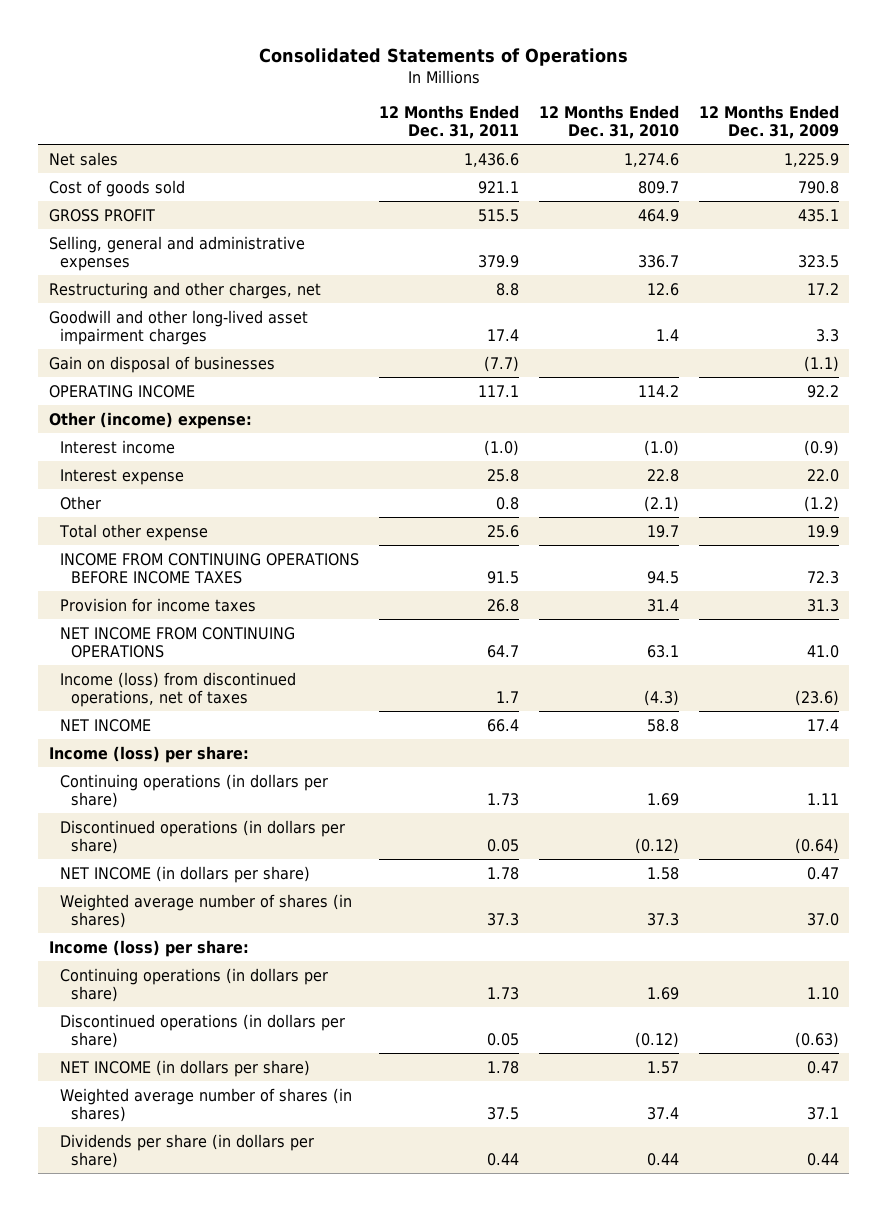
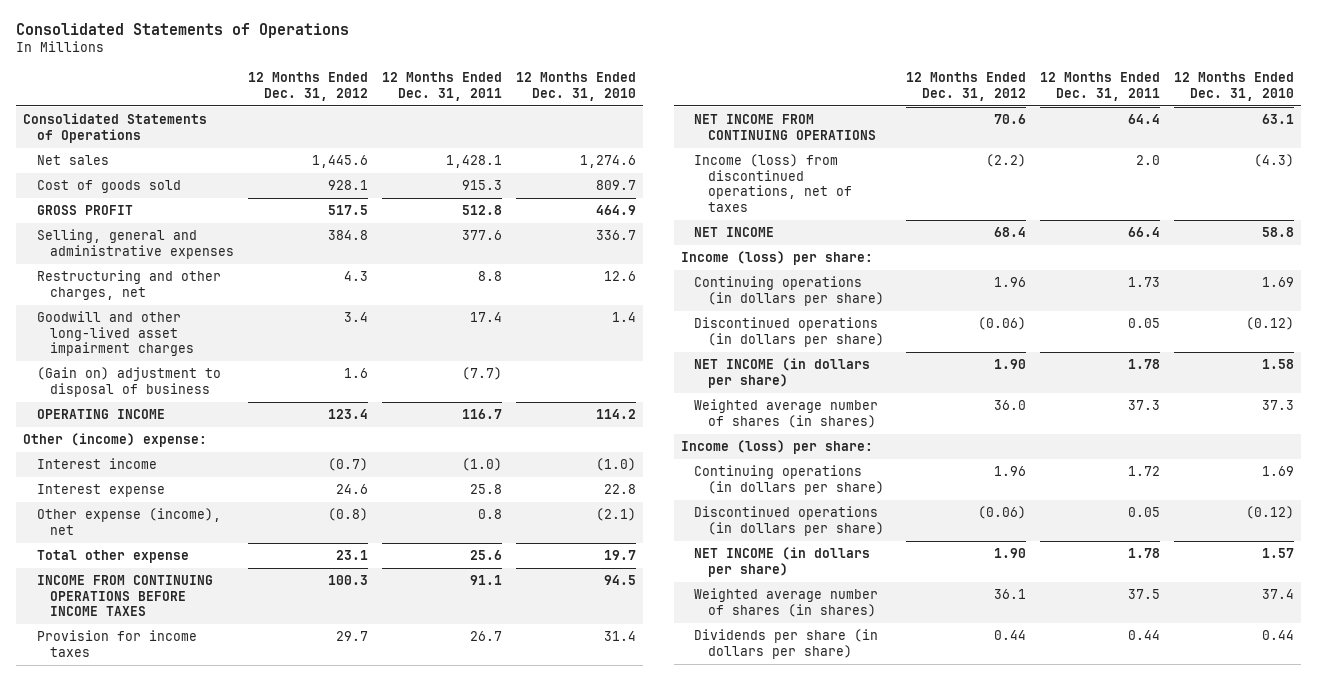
[699,104,840,139] 12 Months Ended Dec. 31, 2009 -> none
none -> [247,72,368,101] 12 Months Ended Dec. 31, 2012
none -> [22,113,207,143] Consolidated Statements of Operations
[464,152,520,167] 1,436.6 -> [445,155,502,169] 1,428.1
[478,180,520,194] 921.1 -> [461,180,502,191] 915.3
[478,208,520,222] 515.5 -> [461,205,502,216] 512.8
[478,254,520,268] 379.9 -> [461,230,502,241] 377.6
[48,355,275,373] Gain on disposal of businesses -> [36,367,221,397] (Gain on) adjustment to disposal of business
[478,384,520,397] 117.1 -> [461,409,502,420] 116.7
[60,495,102,510] Other -> [36,508,221,535] Other expense (income), net
[487,570,520,584] 91.5 -> [469,575,502,586] 91.1
[487,598,520,612] 26.8 -> [469,631,502,642] 26.7
[487,644,520,658] 64.7 -> [1127,114,1160,125] 64.4
[496,690,520,703] 1.7 -> [1135,155,1160,166] 2.0
[487,986,520,1000] 1.73 -> [1127,466,1160,477] 1.72

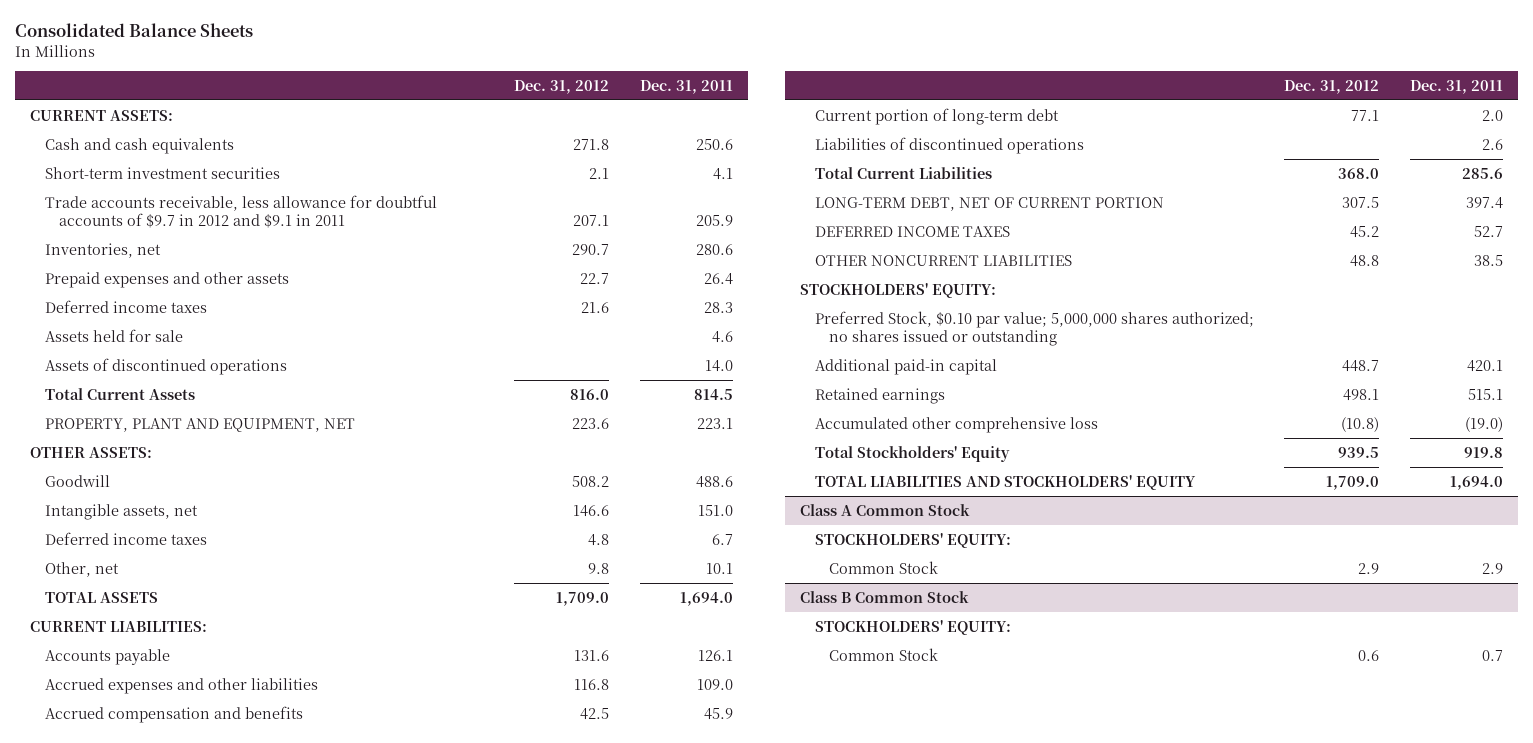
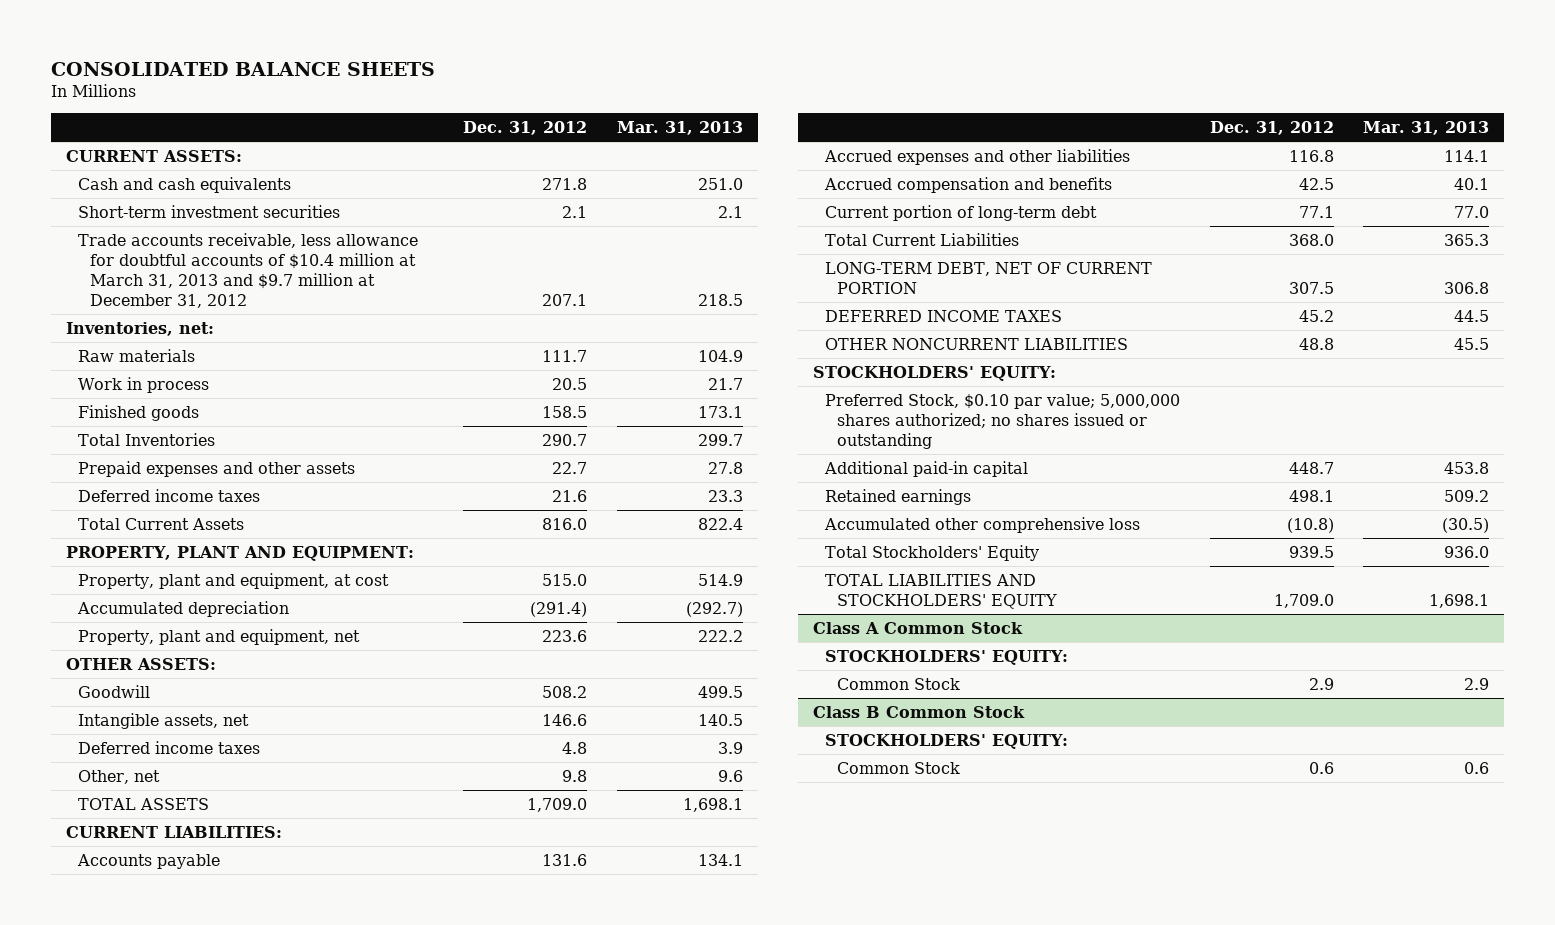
[14,23,253,38] Consolidated Balance Sheets -> [50,61,435,76] CONSOLIDATED BALANCE SHEETS
[640,79,734,94] Dec. 31, 2011 -> none
none -> [616,121,743,136] Mar. 31, 2013
[44,194,437,228] Trade accounts receivable, less allowance for doubtful accounts of $9.7 in 2012 and $9.1 in 2011 -> [77,232,418,309] Trade accounts receivable, less allowance for doubtful accounts of $10.4 million at March 31, 2013 and $9.7 million at December 31, 2012
none -> [65,321,214,336] Inventories, net:
none -> [77,348,195,362] Raw materials
none -> [77,376,209,393] Work in process
none -> [77,404,199,421] Finished goods
[44,242,161,258] Inventories, net -> [77,432,215,446] Total Inventories
[44,328,183,342] Assets held for sale -> none
[44,357,287,375] Assets of discontinued operations -> none
none -> [65,545,414,561] PROPERTY, PLANT AND EQUIPMENT:
none -> [77,572,389,589] Property, plant and equipment, at cost
none -> [76,600,289,617] Accumulated depreciation
[44,417,355,432] PROPERTY, PLANT AND EQUIPMENT, NET -> [77,628,360,645] Property, plant and equipment, net
[814,136,1084,154] Liabilities of discontinued operations -> none

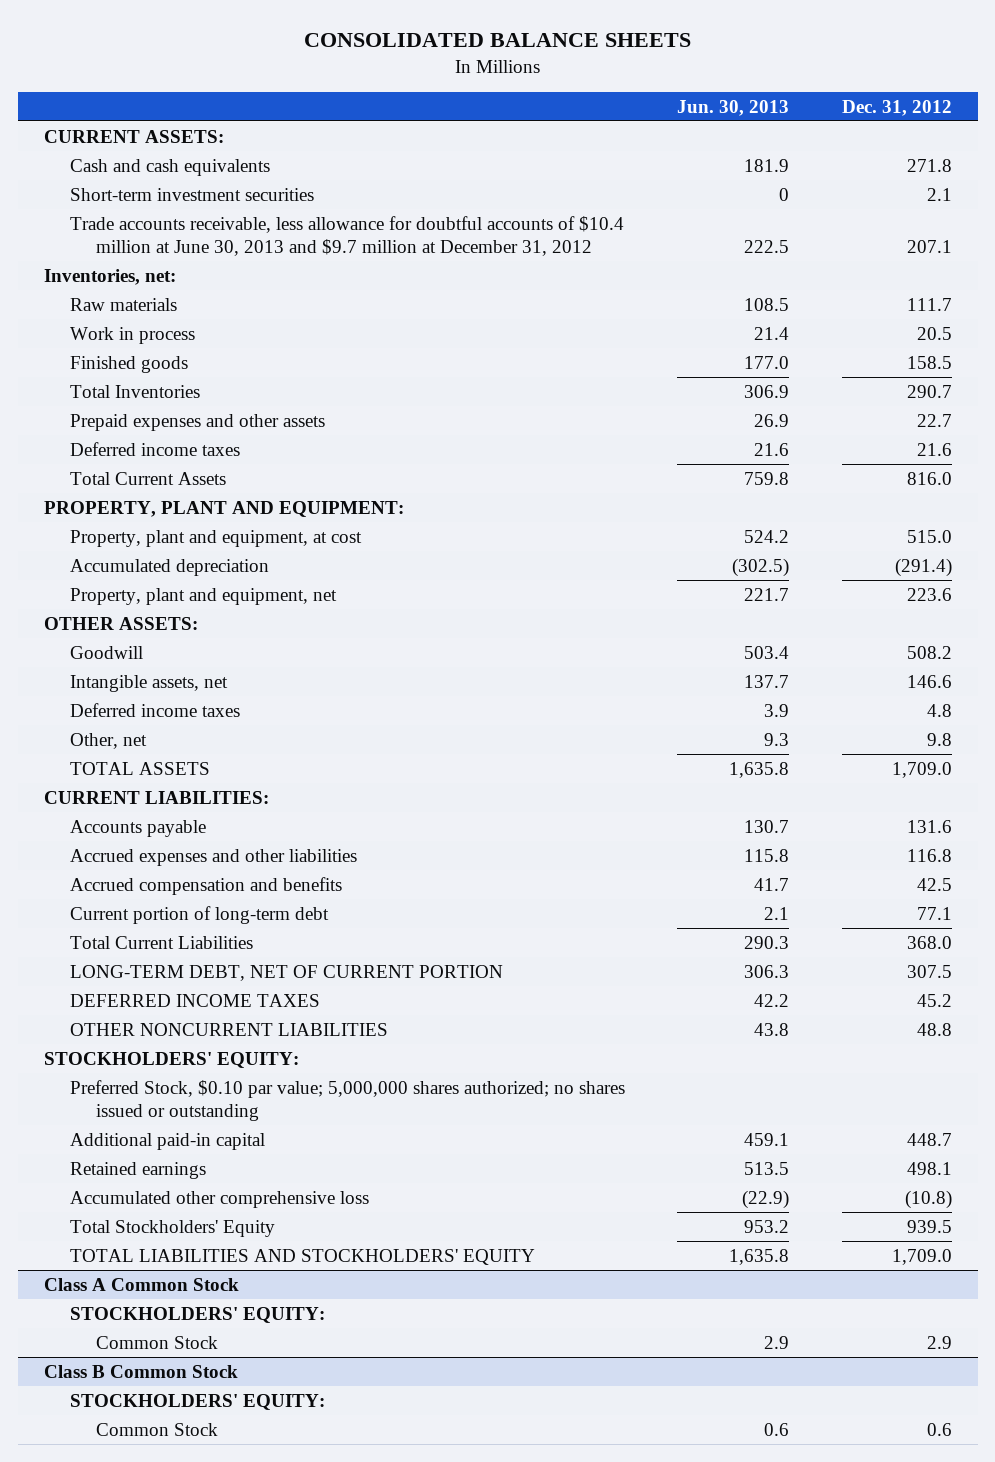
[616,121,743,136] Mar. 31, 2013 -> none
none -> [677,99,790,116] Jun. 30, 2013
[77,232,418,309] Trade accounts receivable, less allowance for doubtful accounts of $10.4 million at March 31, 2013 and $9.7 million at December 31, 2012 -> [70,215,625,256] Trade accounts receivable, less allowance for doubtful accounts of $10.4 million at June 30, 2013 and $9.7 million at December 31, 2012

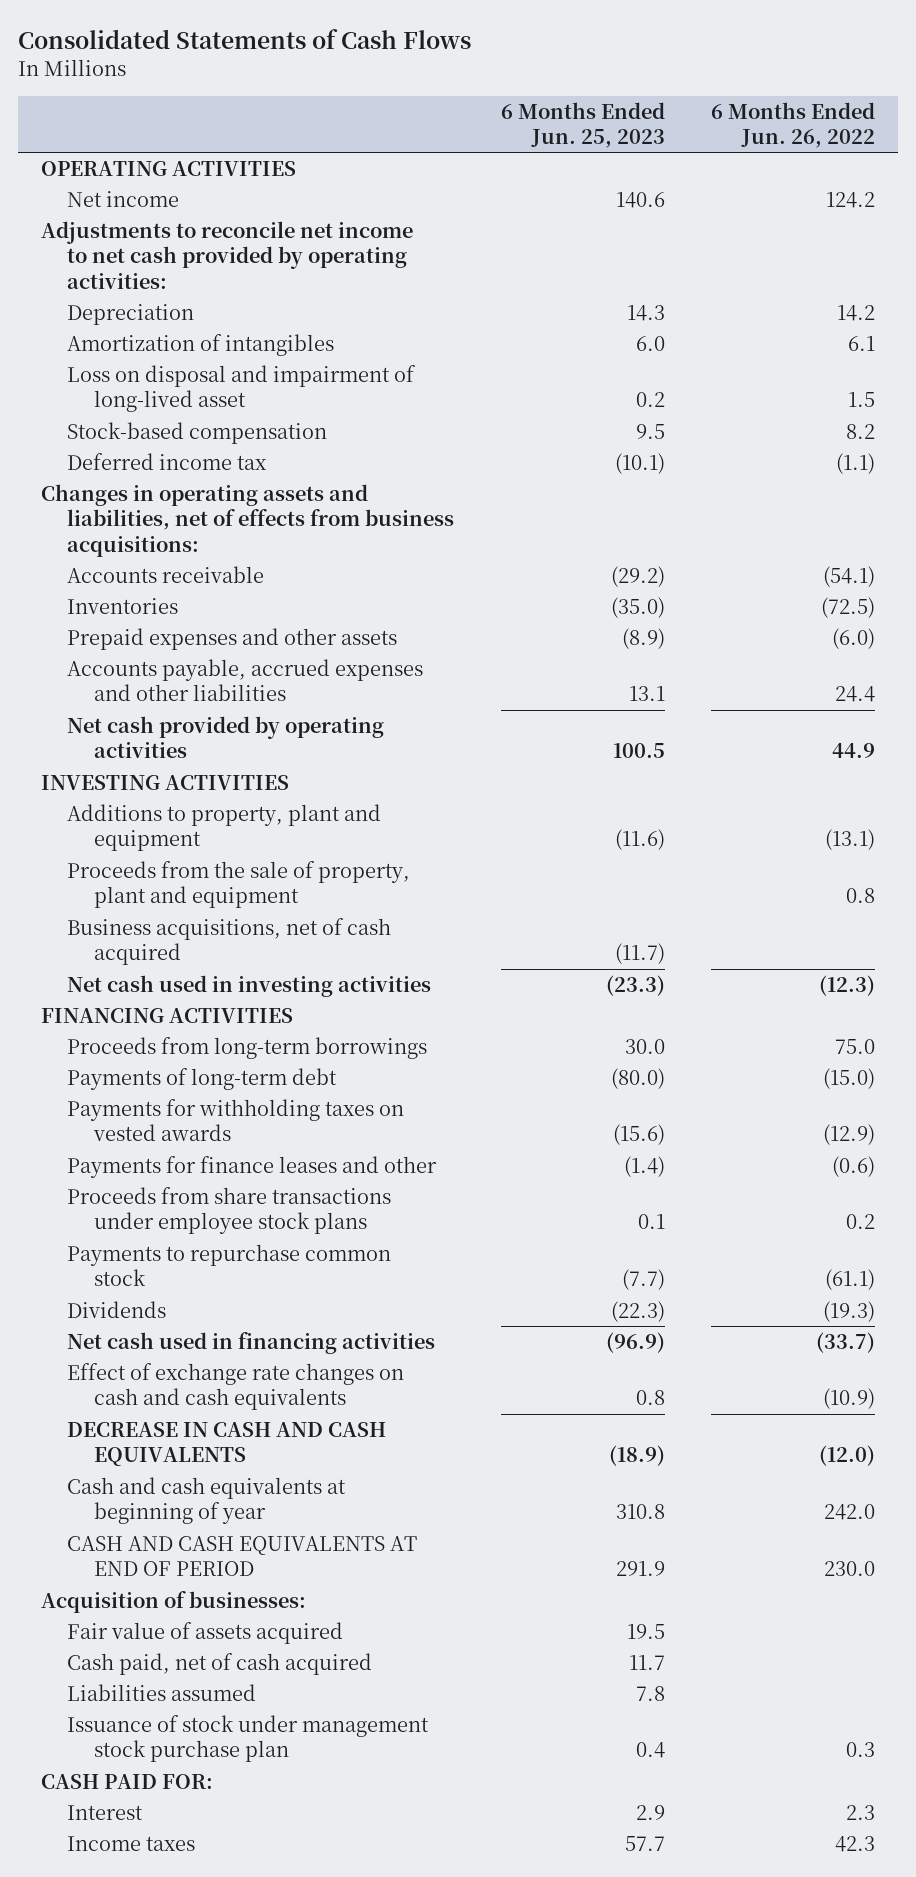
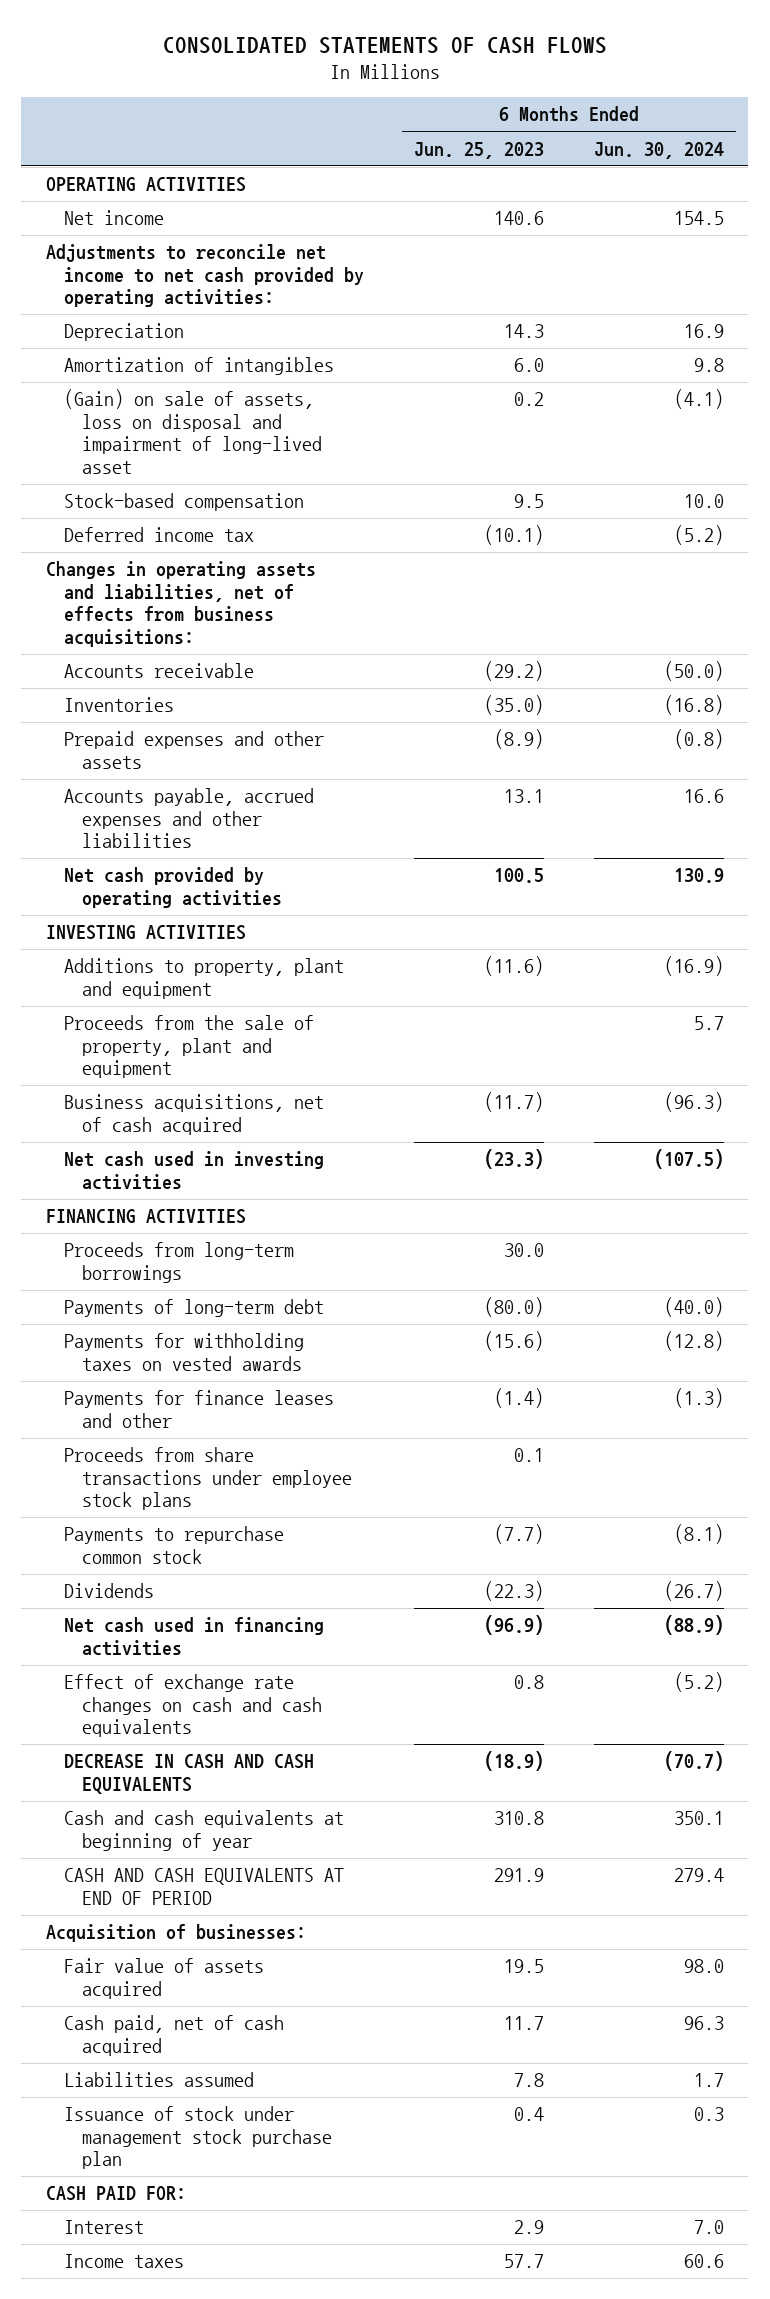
[18,28,472,49] Consolidated Statements of Cash Flows -> [162,36,607,54] CONSOLIDATED STATEMENTS OF CASH FLOWS
[710,101,875,148] 6 Months Ended Jun. 26, 2022 -> none
none -> [593,141,724,159] Jun. 30, 2024
[67,364,417,413] Loss on disposal and impairment of long-lived asset -> [64,389,323,474] (Gain) on sale of assets, loss on disposal and impairment of long-lived asset

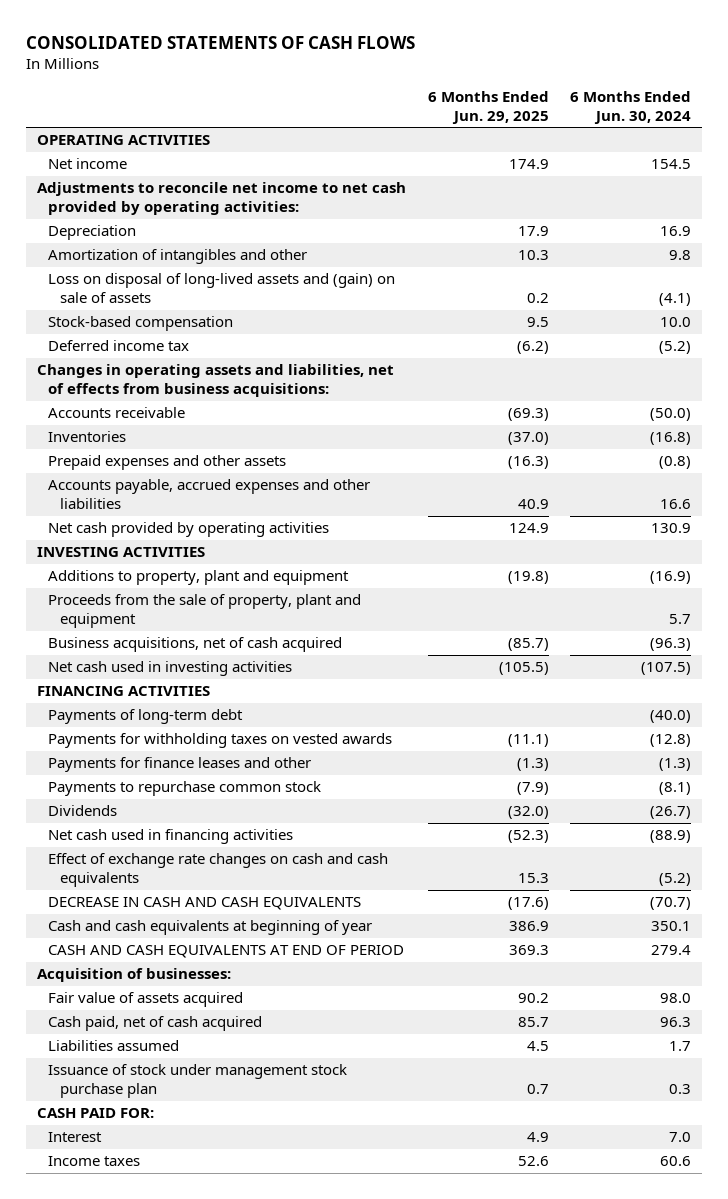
[413,141,544,159] Jun. 25, 2023 -> none
none -> [427,90,549,124] 6 Months Ended Jun. 29, 2025
[64,357,335,376] Amortization of intangibles -> [48,249,308,265] Amortization of intangibles and other
[64,389,323,474] (Gain) on sale of assets, loss on disposal and impairment of long-lived asset -> [48,273,396,304] Loss on disposal of long-lived assets and (gain) on sale of assets
[64,1242,295,1283] Proceeds from long-term borrowings -> none
[64,1447,353,1511] Proceeds from share transactions under employee stock plans -> none

